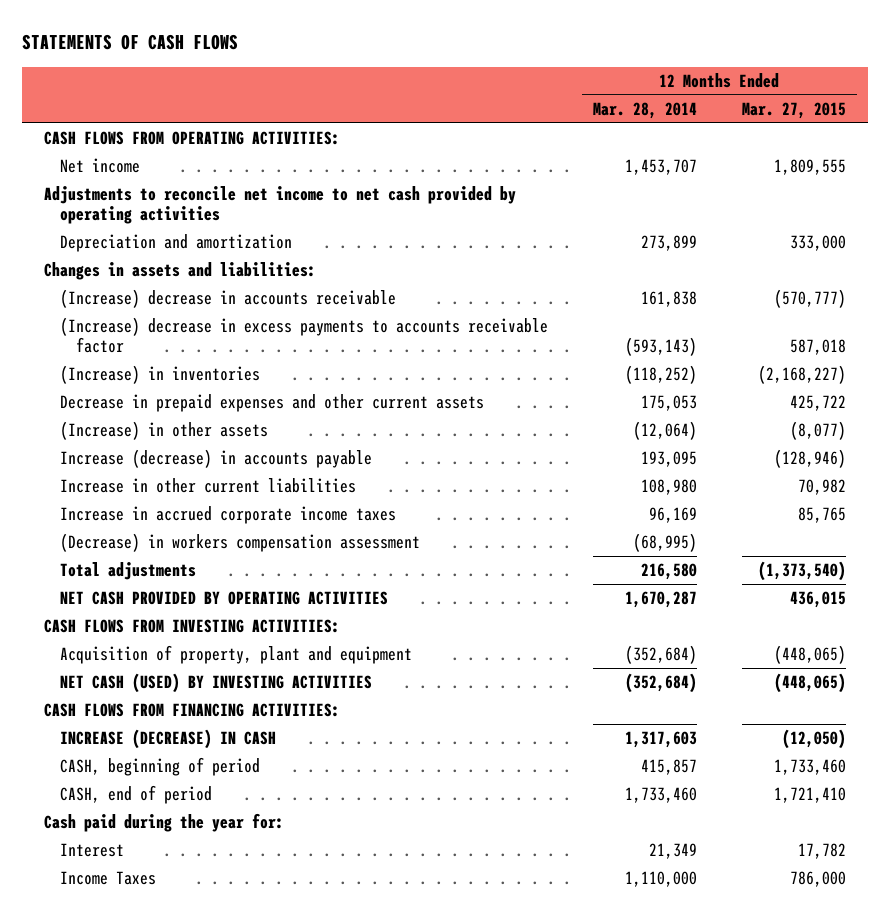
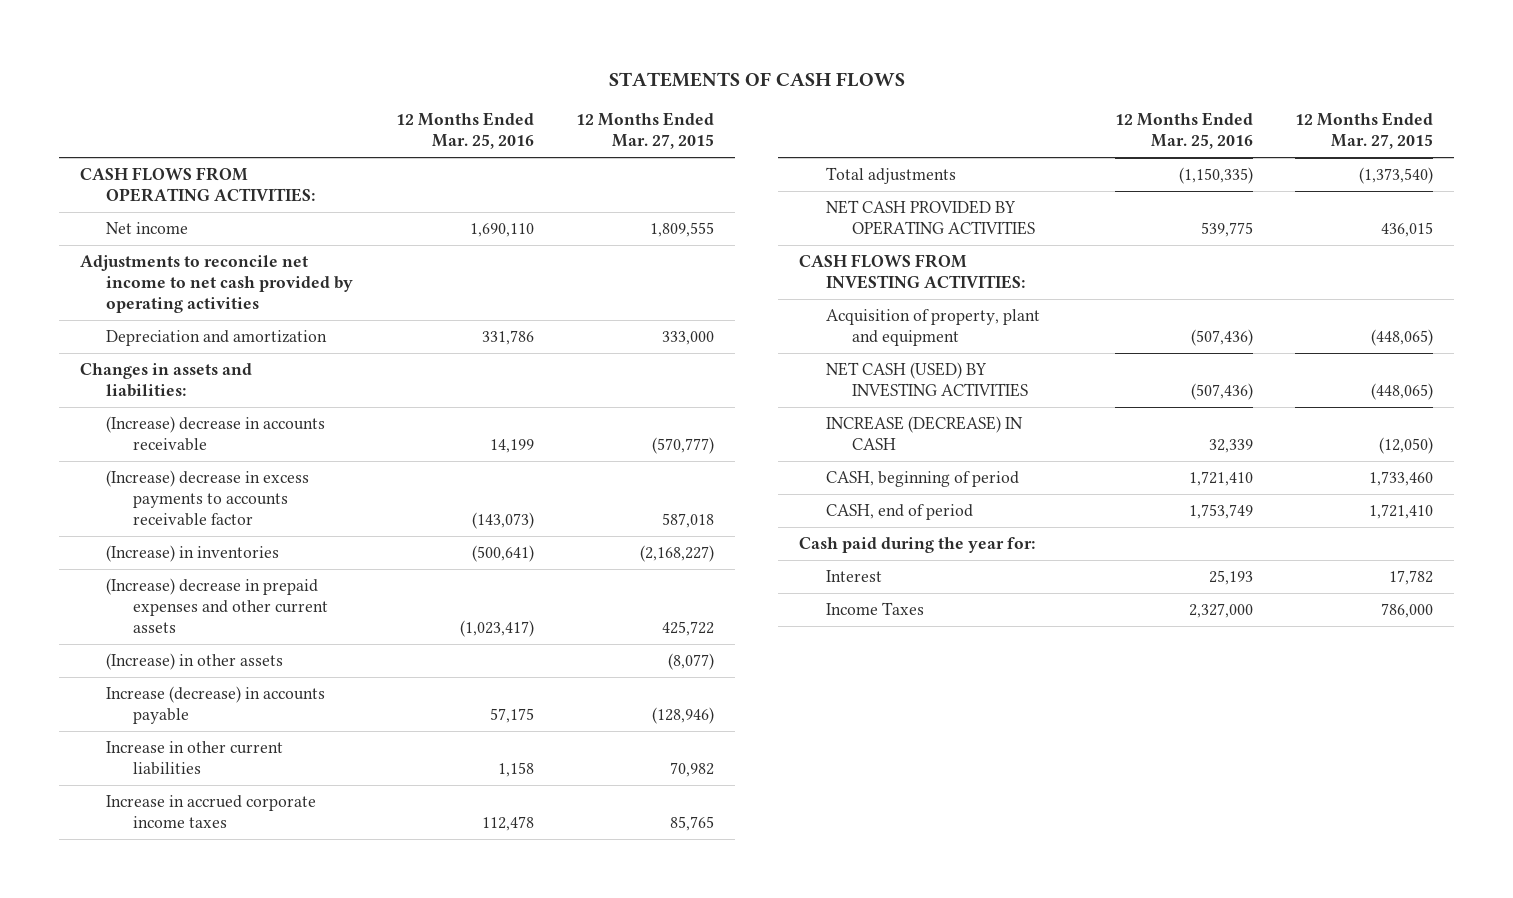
[592,101,697,119] Mar. 28, 2014 -> none
none -> [395,112,534,150] 12 Months Ended Mar. 25, 2016
[60,394,485,413] Decrease in prepaid expenses and other current assets -> [106,578,328,634] (Increase) decrease in prepaid expenses and other current assets
[60,533,421,553] (Decrease) in workers compensation assessment -> none
[44,703,341,718] CASH FLOWS FROM FINANCING ACTIVITIES: -> none

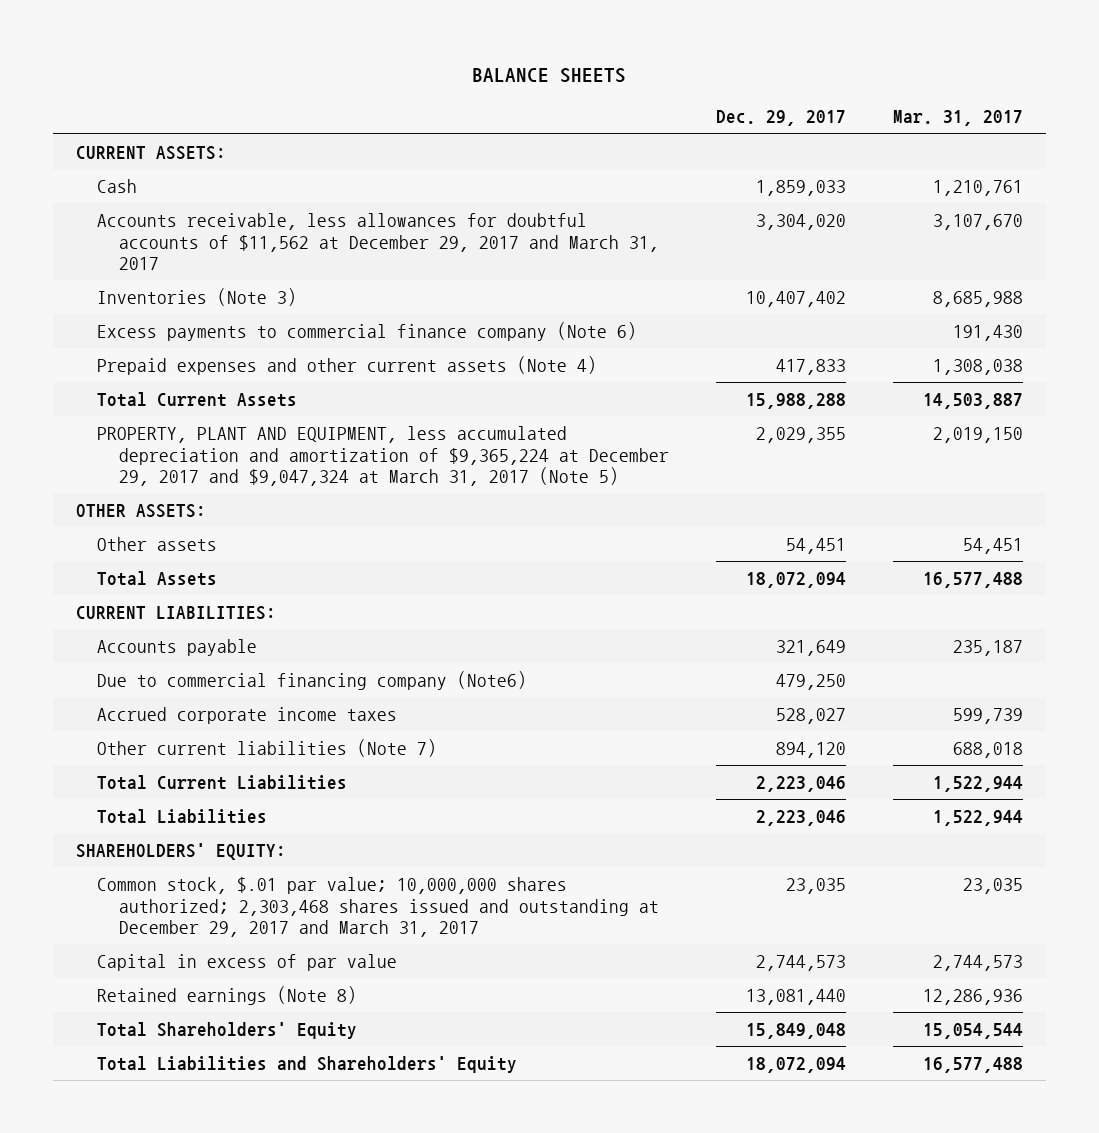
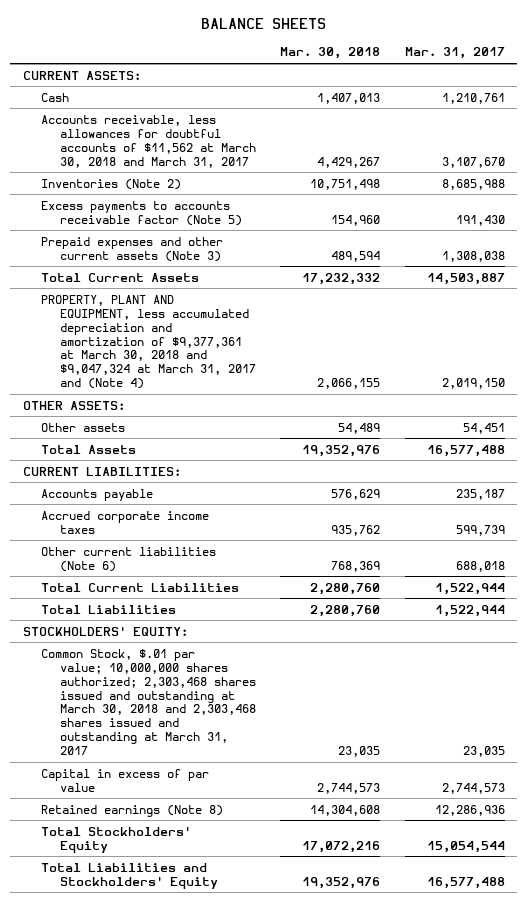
[715,110,846,127] Dec. 29, 2017 -> none
none -> [280,47,381,60] Mar. 30, 2018
[97,212,659,271] Accounts receivable, less allowances for doubtful accounts of $11,562 at December 29, 2017 and March 31, 2017 -> [41,114,256,168] Accounts receivable, less allowances for doubtful accounts of $11,562 at March 30, 2018 and March 31, 2017
[97,287,298,306] Inventories (Note 3) -> [41,178,182,190] Inventories (Note 2)
[97,321,638,341] Excess payments to commercial finance company (Note 6) -> [41,200,242,226] Excess payments to accounts receivable factor (Note 5)
[97,355,598,375] Prepaid expenses and other current assets (Note 4) -> [41,236,224,262] Prepaid expenses and other current assets (Note 3)
[97,425,669,487] PROPERTY, PLANT AND EQUIPMENT, less accumulated depreciation and amortization of $9,365,224 at December 29, 2017 and $9,047,324 at March 31, 2017 (Note 5) -> [41,294,256,390] PROPERTY, PLANT AND EQUIPMENT, less accumulated depreciation and amortization of $9,377,361 at March 30, 2018 and $9,047,324 at March 31, 2017 and (Note 4)
[97,670,528,690] Due to commercial financing company (Note6) -> none
[97,738,438,757] Other current liabilities (Note 7) -> [41,546,217,572] Other current liabilities (Note 6)
[76,842,287,860] SHAREHOLDERS' EQUITY: -> [22,625,188,636] STOCKHOLDERS' EQUITY:
[97,876,659,938] Common stock, $.01 par value; 10,000,000 shares authorized; 2,303,468 shares issued and outstanding at December 29, 2017 and March 31, 2017 -> [41,648,256,756] Common Stock, $.01 par value; 10,000,000 shares authorized; 2,303,468 shares issued and outstanding at March 30, 2018 and 2,303,468 shares issued and outstanding at March 31, 2017
[97,1021,358,1039] Total Shareholders' Equity -> [41,825,192,853] Total Stockholders' Equity
[97,1055,518,1073] Total Liabilities and Shareholders' Equity -> [41,862,218,889] Total Liabilities and Stockholders' Equity

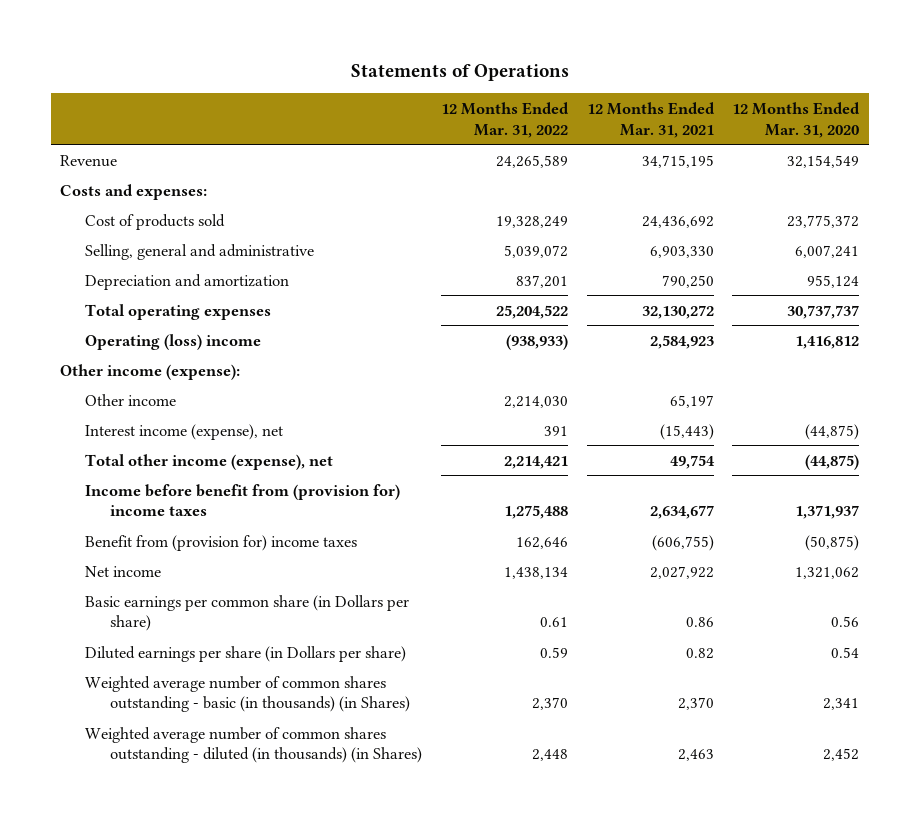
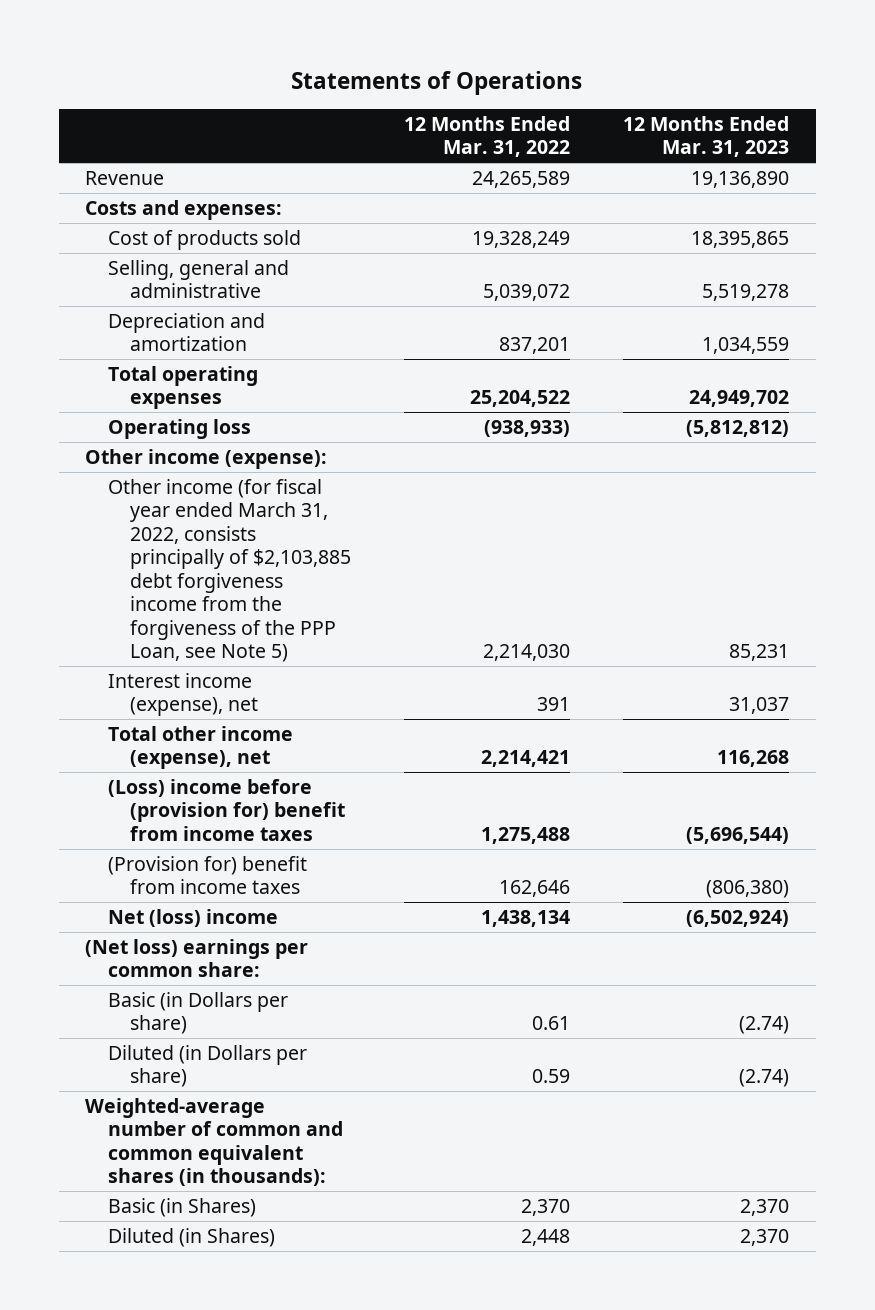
[586,101,715,138] 12 Months Ended Mar. 31, 2021 -> none
[732,101,861,138] 12 Months Ended Mar. 31, 2020 -> none
none -> [623,115,790,158] 12 Months Ended Mar. 31, 2023
[85,333,262,350] Operating (loss) income -> [107,418,251,439] Operating loss
[85,393,177,406] Other income -> [107,478,351,663] Other income (for fiscal year ended March 31, 2022, consists principally of $2,103,885 debt forgiveness income from the forgiveness of the PPP Loan, see Note 5)
[85,483,401,517] Income before benefit from (provision for) income taxes -> [107,778,345,841] (Loss) income before (provision for) benefit from income taxes
[85,534,358,551] Benefit from (provision for) income taxes -> [107,855,307,895] (Provision for) benefit from income taxes
[85,565,162,577] Net income -> [107,908,278,927] Net (loss) income
none -> [85,938,309,978] (Net loss) earnings per common share:
[85,594,410,632] Basic earnings per common share (in Dollars per share) -> [107,991,288,1035] Basic (in Dollars per share)
[85,645,407,662] Diluted earnings per share (in Dollars per share) -> [107,1044,307,1088] Diluted (in Dollars per share)
none -> [85,1097,343,1187] Weighted-average number of common and common equivalent shares (in thousands):
[85,675,411,713] Weighted average number of common shares outstanding - basic (in thousands) (in Shares) -> [107,1197,256,1217] Basic (in Shares)
[85,726,423,764] Weighted average number of common shares outstanding - diluted (in thousands) (in Shares) -> [107,1227,275,1247] Diluted (in Shares)

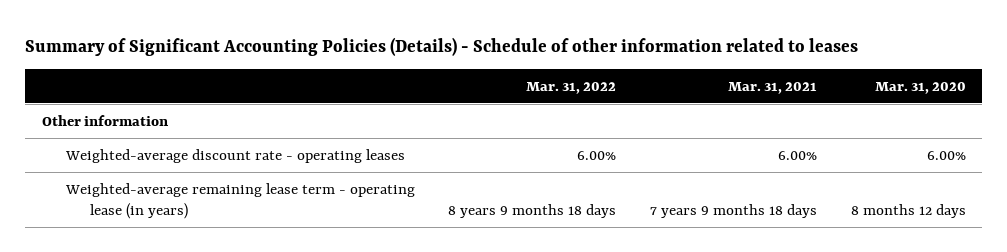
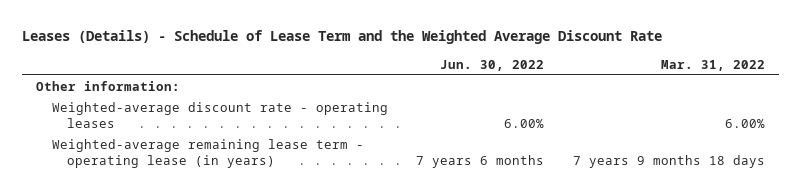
[25,36,859,56] Summary of Significant Accounting Policies (Details) - Schedule of other information related to leases -> [22,30,663,45] Leases (Details) - Schedule of Lease Term and the Weighted Average Discount Rate
[727,81,817,94] Mar. 31, 2021 -> none
[874,81,966,94] Mar. 31, 2020 -> none
none -> [440,59,545,71] Jun. 30, 2022
[41,114,168,126] Other information -> [36,81,181,92] Other information:
[448,203,617,218] 8 years 9 months 18 days -> [572,154,765,168] 7 years 9 months 18 days

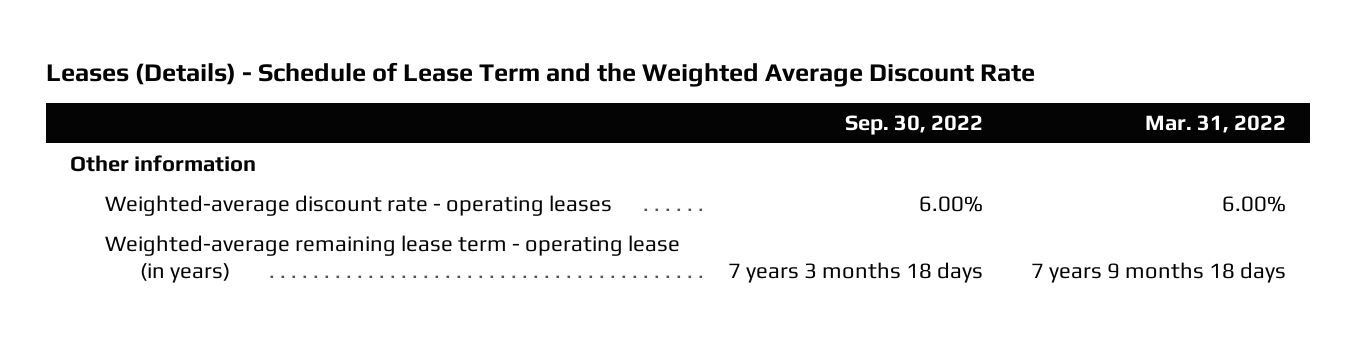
[440,59,545,71] Jun. 30, 2022 -> none
none -> [844,114,983,135] Sep. 30, 2022
[36,81,181,92] Other information: -> [70,155,257,173] Other information

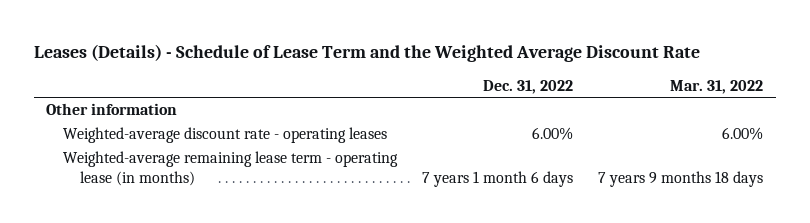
[844,114,983,135] Sep. 30, 2022 -> none
none -> [483,79,574,94] Dec. 31, 2022
[105,235,681,284] Weighted-average remaining lease term - operating lease (in years) -> [63,151,399,186] Weighted-average remaining lease term - operating lease (in months)

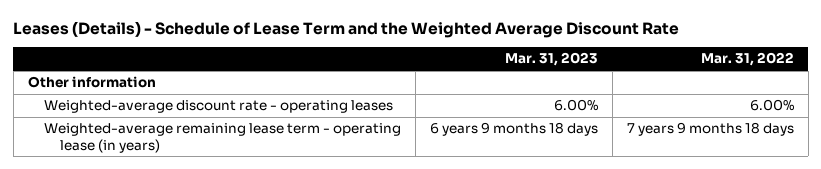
[483,79,574,94] Dec. 31, 2022 -> none
none -> [504,52,598,67] Mar. 31, 2023
[63,151,399,186] Weighted-average remaining lease term - operating lease (in months) -> [43,123,401,153] Weighted-average remaining lease term - operating lease (in years)

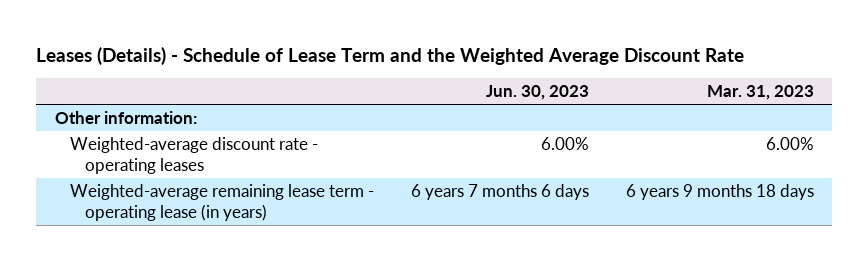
[700,52,794,67] Mar. 31, 2022 -> none
none -> [485,85,589,101] Jun. 30, 2023
[27,76,156,89] Other information -> [54,110,197,124] Other information:

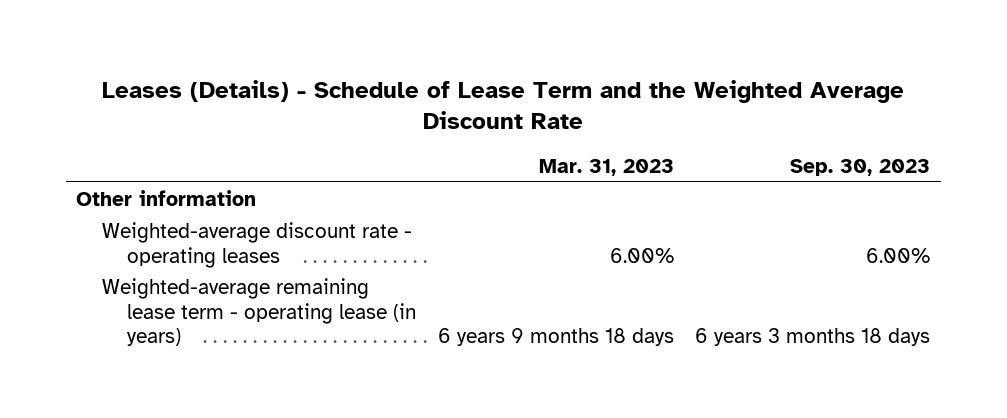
[485,85,589,101] Jun. 30, 2023 -> none
none -> [790,158,931,176] Sep. 30, 2023
[54,110,197,124] Other information: -> [76,189,257,206] Other information

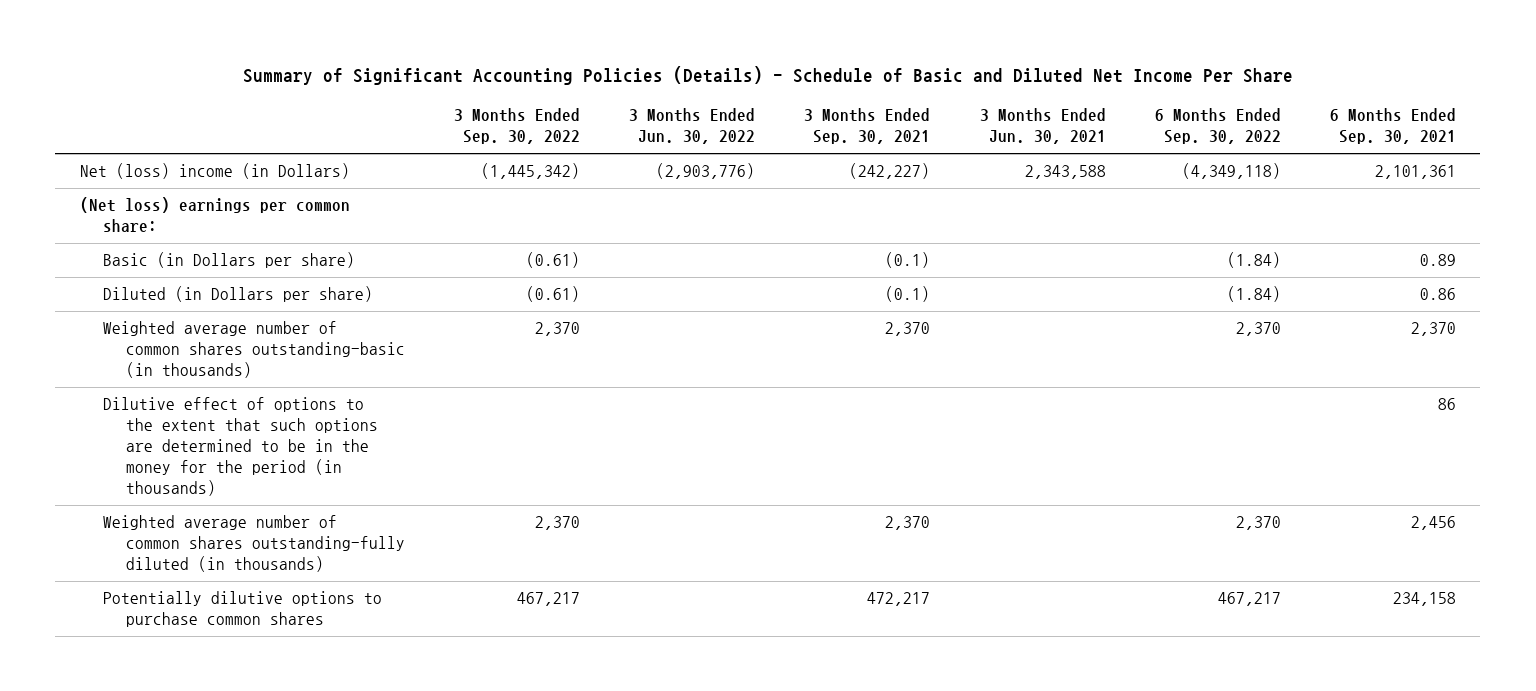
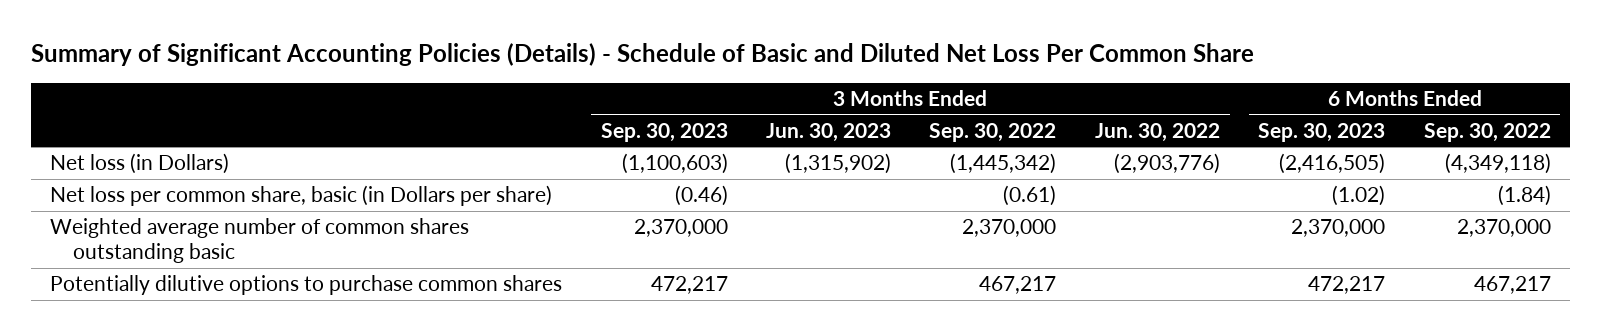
[242,66,1293,86] Summary of Significant Accounting Policies (Details) - Schedule of Basic and Diluted Net Income Per Share -> [31,43,1255,67] Summary of Significant Accounting Policies (Details) - Schedule of Basic and Diluted Net Loss Per Common Share
[804,108,931,145] 3 Months Ended Sep. 30, 2021 -> none
[979,108,1106,145] 3 Months Ended Jun. 30, 2021 -> none
[1329,108,1456,145] 6 Months Ended Sep. 30, 2021 -> none
none -> [600,122,728,142] Sep. 30, 2023
none -> [766,122,892,142] Jun. 30, 2023
none -> [1258,122,1386,142] Sep. 30, 2023
[80,197,351,233] (Net loss) earnings per common share: -> none
[102,286,373,303] Diluted (in Dollars per share) -> none
[102,397,378,497] Dilutive effect of options to the extent that such options are determined to be in the money for the period (in thousands) -> none
[102,515,405,573] Weighted average number of common shares outstanding-fully diluted (in thousands) -> none
[80,163,351,180] Net (loss) income (in Dollars) -> [50,153,230,175] Net loss (in Dollars)
[102,252,355,269] Basic (in Dollars per share) -> [50,185,553,207] Net loss per common share, basic (in Dollars per share)
[102,321,405,379] Weighted average number of common shares outstanding-basic (in thousands) -> [50,218,470,264] Weighted average number of common shares outstanding basic
[534,322,580,337] 2,370 -> [962,219,1057,238] 2,370,000
[1235,322,1281,337] 2,370 -> [1456,219,1551,238] 2,370,000

